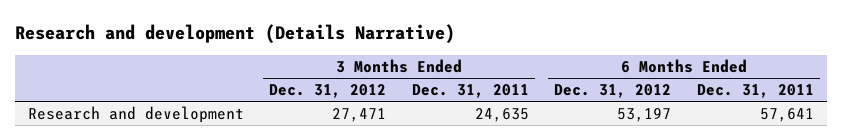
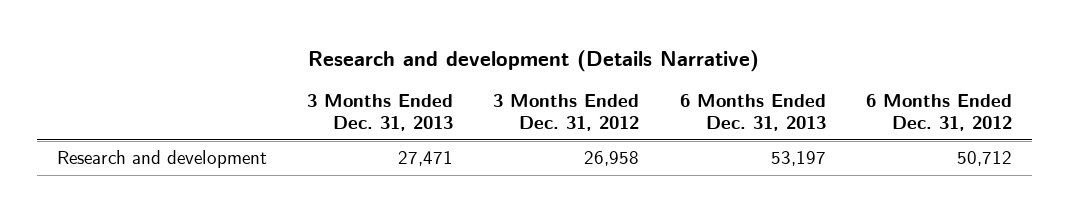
[411,84,529,99] Dec. 31, 2011 -> none
[696,84,814,99] Dec. 31, 2011 -> none
none -> [307,94,454,132] 3 Months Ended Dec. 31, 2013
none -> [679,94,826,132] 6 Months Ended Dec. 31, 2013
[332,108,387,123] 27,471 -> [584,151,640,167] 26,958
[617,108,672,123] 53,197 -> [956,151,1012,167] 50,712

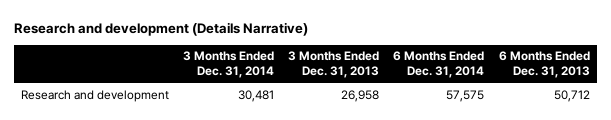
[493,94,640,132] 3 Months Ended Dec. 31, 2012 -> none
[865,94,1012,132] 6 Months Ended Dec. 31, 2012 -> none
none -> [183,51,275,79] 3 Months Ended Dec. 31, 2014
none -> [393,51,485,79] 6 Months Ended Dec. 31, 2014
[398,151,454,167] 27,471 -> [341,89,380,102] 26,958
[770,151,826,167] 53,197 -> [553,89,590,102] 50,712

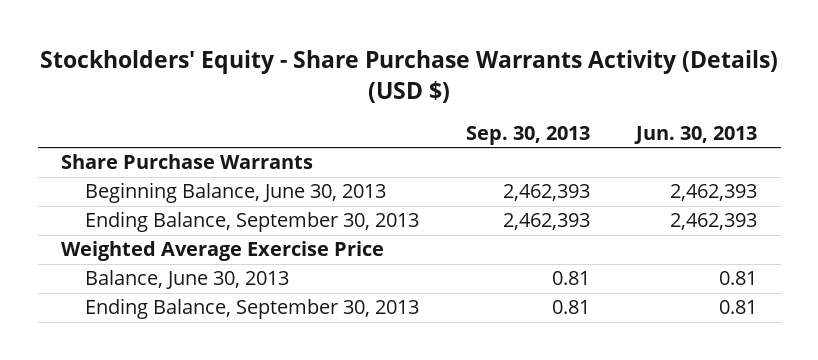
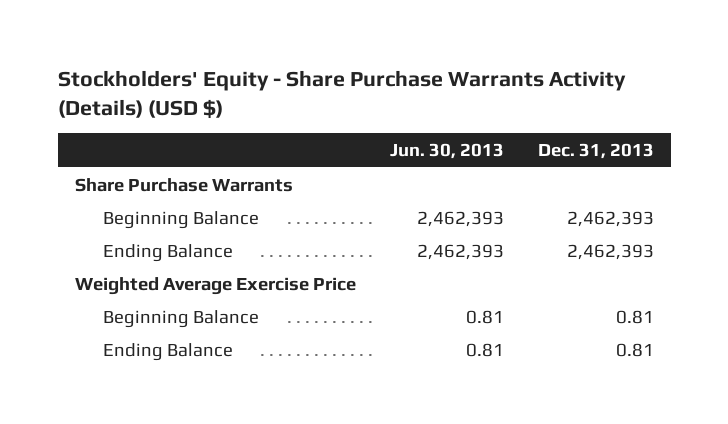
[465,125,590,145] Sep. 30, 2013 -> none
none -> [537,143,654,160] Dec. 31, 2013
[85,182,387,204] Beginning Balance, June 30, 2013 -> [102,210,259,229] Beginning Balance
[85,211,420,233] Ending Balance, September 30, 2013 -> [102,243,233,262] Ending Balance
[85,270,290,290] Balance, June 30, 2013 -> [102,309,259,328] Beginning Balance
[85,298,420,320] Ending Balance, September 30, 2013 -> [102,342,233,361] Ending Balance

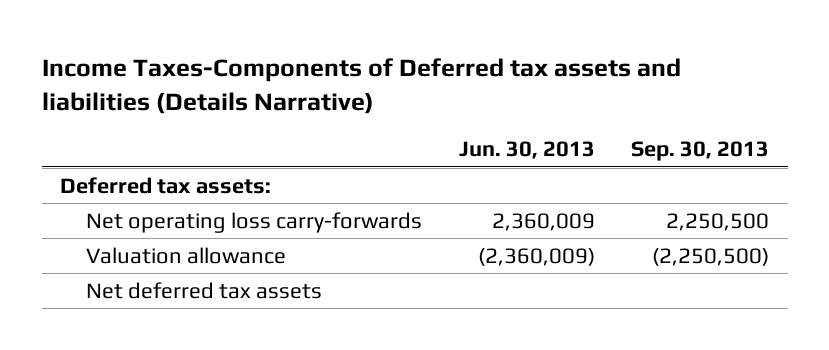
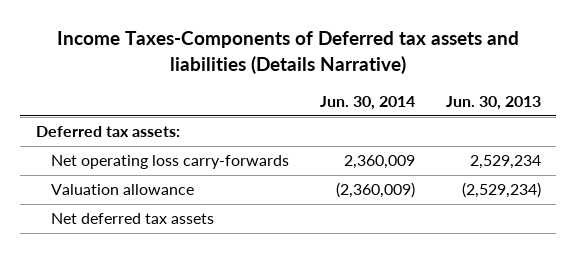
[631,141,770,162] Sep. 30, 2013 -> none
none -> [319,96,415,111] Jun. 30, 2014
[491,212,595,231] 2,360,009 -> [469,155,541,170] 2,529,234
[477,247,595,266] (2,360,009) -> [461,182,541,199] (2,529,234)

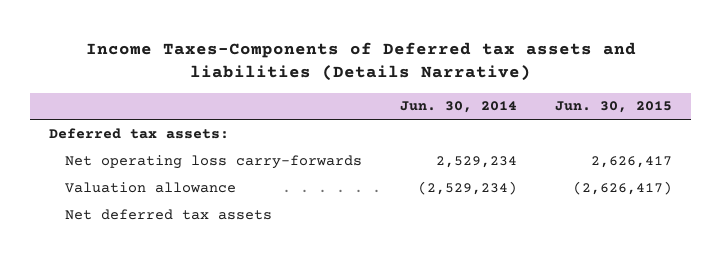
[445,96,541,111] Jun. 30, 2013 -> none
none -> [555,101,673,114] Jun. 30, 2015
[343,155,415,170] 2,360,009 -> [435,155,517,168] 2,529,234
[335,182,415,199] (2,360,009) -> [417,180,517,195] (2,529,234)

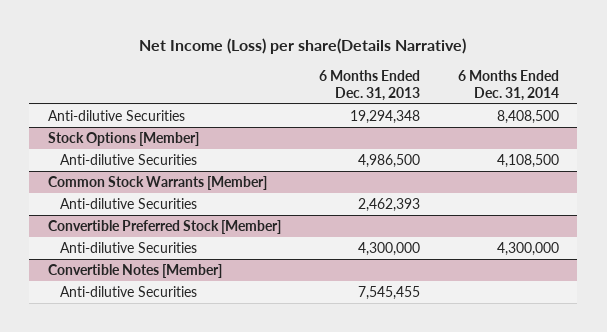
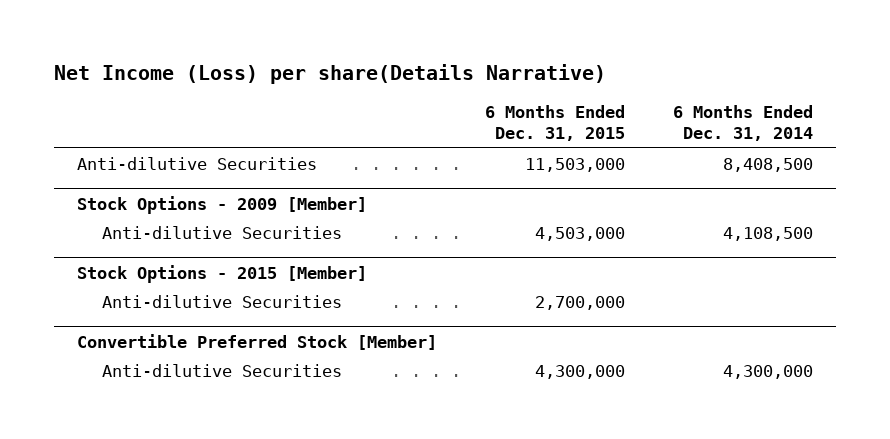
[318,69,420,102] 6 Months Ended Dec. 31, 2013 -> none
none -> [484,104,625,142] 6 Months Ended Dec. 31, 2015
[48,131,200,146] Stock Options [Member] -> [77,195,368,214] Stock Options - 2009 [Member]
[48,175,268,190] Common Stock Warrants [Member] -> none
none -> [77,264,368,283] Stock Options - 2015 [Member]
[48,263,223,278] Convertible Notes [Member] -> none
[60,285,198,297] Anti-dilutive Securities -> none

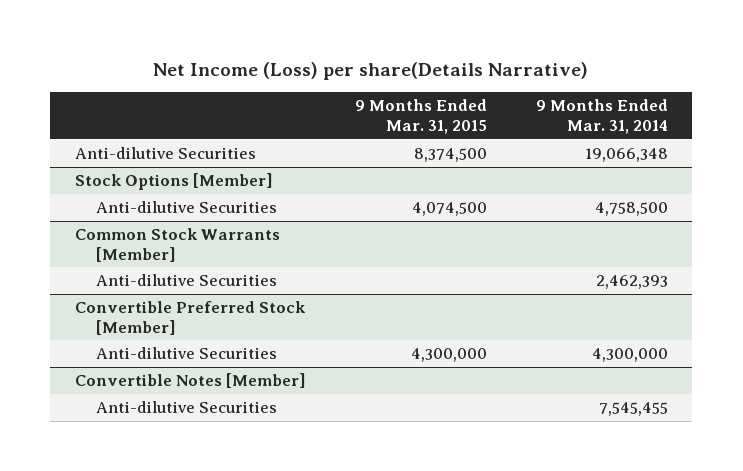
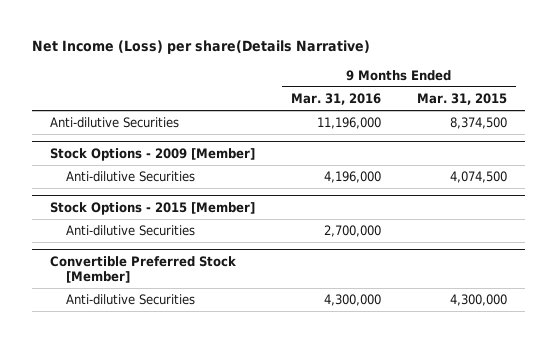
[535,99,668,134] 9 Months Ended Mar. 31, 2014 -> none
none -> [291,93,382,106] Mar. 31, 2016
[74,173,273,191] Stock Options [Member] -> [50,147,256,161] Stock Options - 2009 [Member]
[74,228,280,262] Common Stock Warrants [Member] -> none
none -> [50,201,256,215] Stock Options - 2015 [Member]
[74,373,306,389] Convertible Notes [Member] -> none
[95,401,277,414] Anti-dilutive Securities -> none

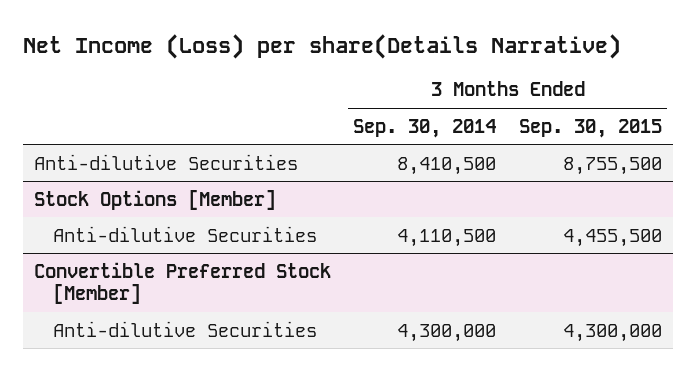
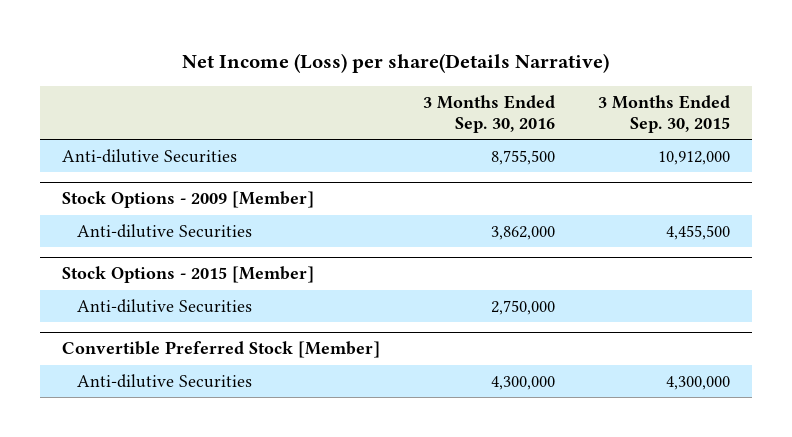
[353,118,497,138] Sep. 30, 2014 -> none
none -> [423,94,556,133] 3 Months Ended Sep. 30, 2016
[562,156,662,175] 8,755,500 -> [658,151,731,166] 10,912,000
[34,189,277,210] Stock Options [Member] -> [61,191,314,209] Stock Options - 2009 [Member]
none -> [61,266,314,284] Stock Options - 2015 [Member]
none -> [77,299,253,314] Anti-dilutive Securities

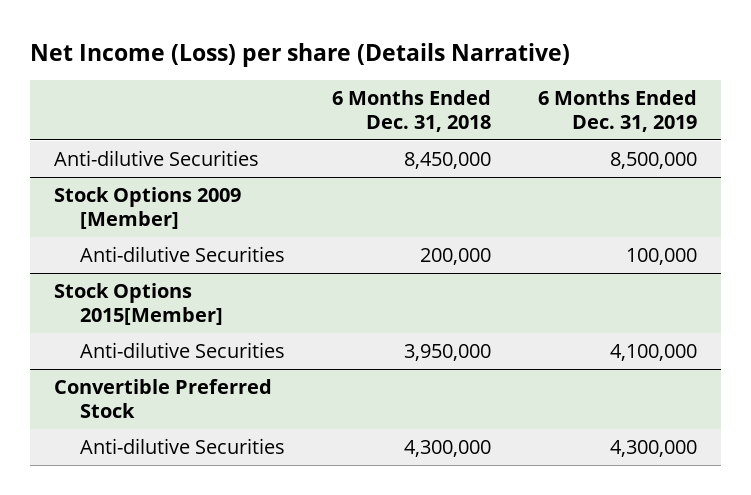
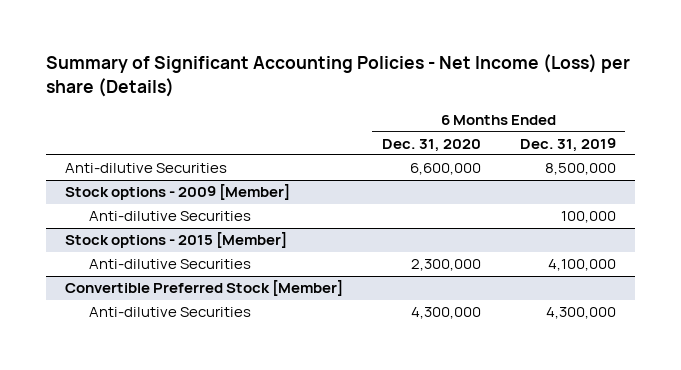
[30,42,571,67] Net Income (Loss) per share (Details Narrative) -> [45,54,630,97] Summary of Significant Accounting Policies - Net Income (Loss) per share (Details)
[331,90,491,133] 6 Months Ended Dec. 31, 2018 -> none
none -> [381,138,481,152] Dec. 31, 2020
[53,186,241,229] Stock Options 2009 [Member] -> [65,184,291,201] Stock options - 2009 [Member]
[53,282,223,325] Stock Options 2015[Member] -> [65,232,288,249] Stock options - 2015 [Member]
[53,378,272,418] Convertible Preferred Stock -> [65,280,344,297] Convertible Preferred Stock [Member]

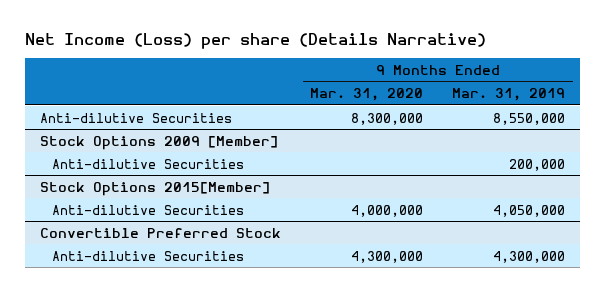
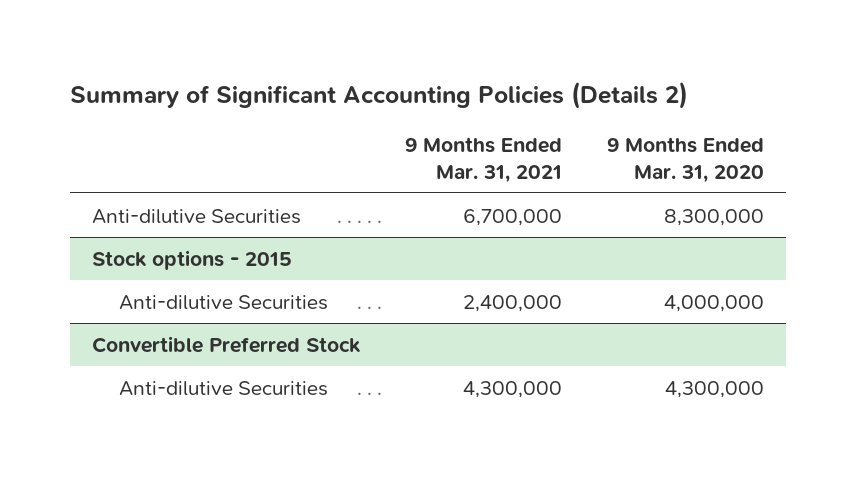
[25,33,487,50] Net Income (Loss) per share (Details Narrative) -> [69,80,688,109] Summary of Significant Accounting Policies (Details 2)
[452,88,566,102] Mar. 31, 2019 -> none
none -> [404,137,562,183] 9 Months Ended Mar. 31, 2021
[51,158,244,169] Anti-dilutive Securities -> none
[39,181,270,196] Stock Options 2015[Member] -> none
[39,135,278,150] Stock Options 2009 [Member] -> [92,249,293,270] Stock options - 2015

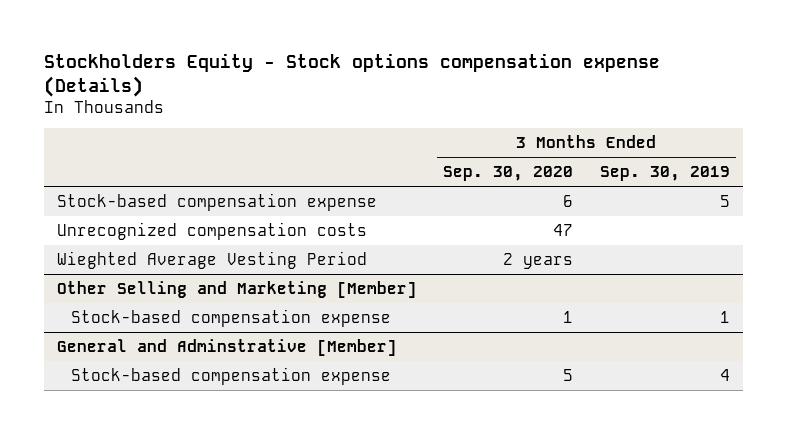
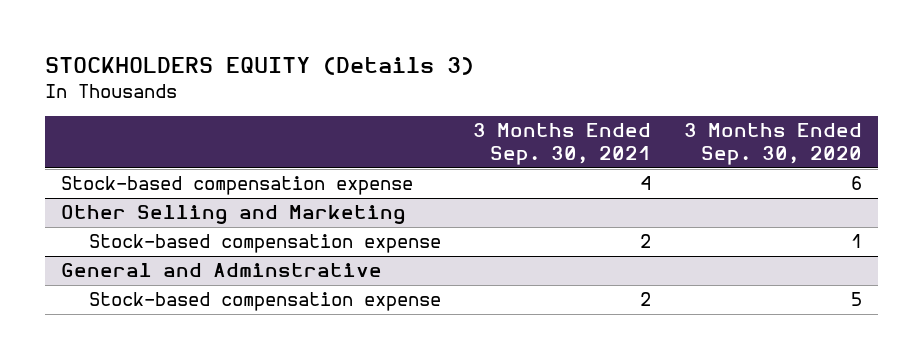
[43,52,660,97] Stockholders Equity - Stock options compensation expense (Details) -> [44,57,474,76] STOCKHOLDERS EQUITY (Details 3)
[599,166,730,182] Sep. 30, 2019 -> none
none -> [473,123,652,166] 3 Months Ended Sep. 30, 2021
[57,221,368,240] Unrecognized compensation costs -> none
[57,250,368,269] Wieghted Average Vesting Period -> none
[57,280,418,298] Other Selling and Marketing [Member] -> [60,205,406,225] Other Selling and Marketing
[57,338,398,356] General and Adminstrative [Member] -> [60,263,382,278] General and Adminstrative

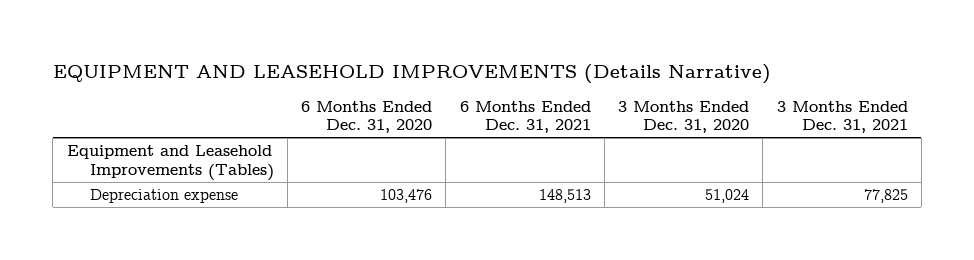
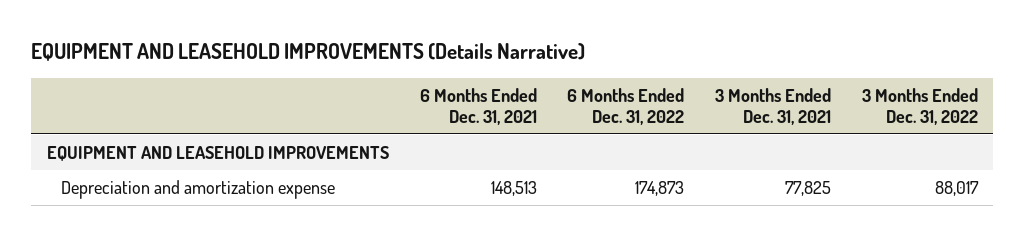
[301,100,433,134] 6 Months Ended Dec. 31, 2020 -> none
[618,100,750,134] 3 Months Ended Dec. 31, 2020 -> none
none -> [567,87,685,125] 6 Months Ended Dec. 31, 2022
none -> [861,87,978,125] 3 Months Ended Dec. 31, 2022
[66,145,274,181] Equipment and Leasehold Improvements (Tables) -> [46,146,389,162] EQUIPMENT AND LEASEHOLD IMPROVEMENTS
[89,189,238,204] Depreciation expense -> [60,180,335,200] Depreciation and amortization expense

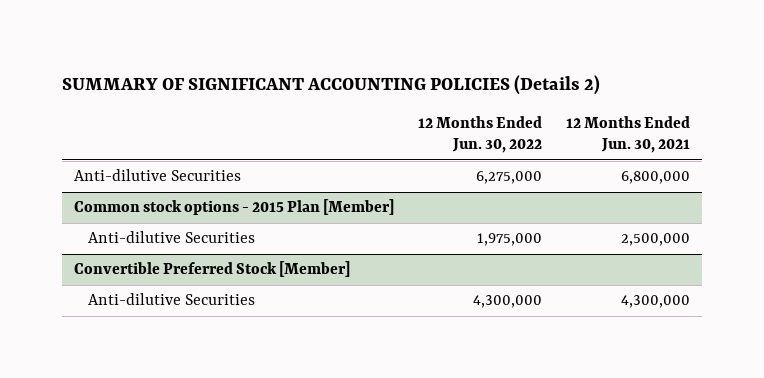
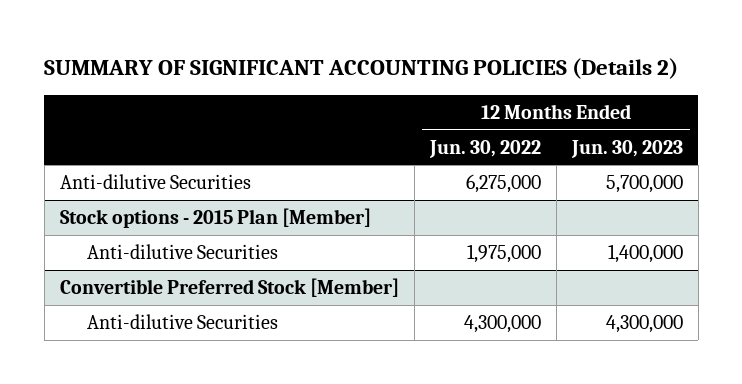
[565,116,690,154] 12 Months Ended Jun. 30, 2021 -> none
none -> [570,139,683,158] Jun. 30, 2023
[74,199,395,216] Common stock options - 2015 Plan [Member] -> [59,208,371,229] Stock options - 2015 Plan [Member]

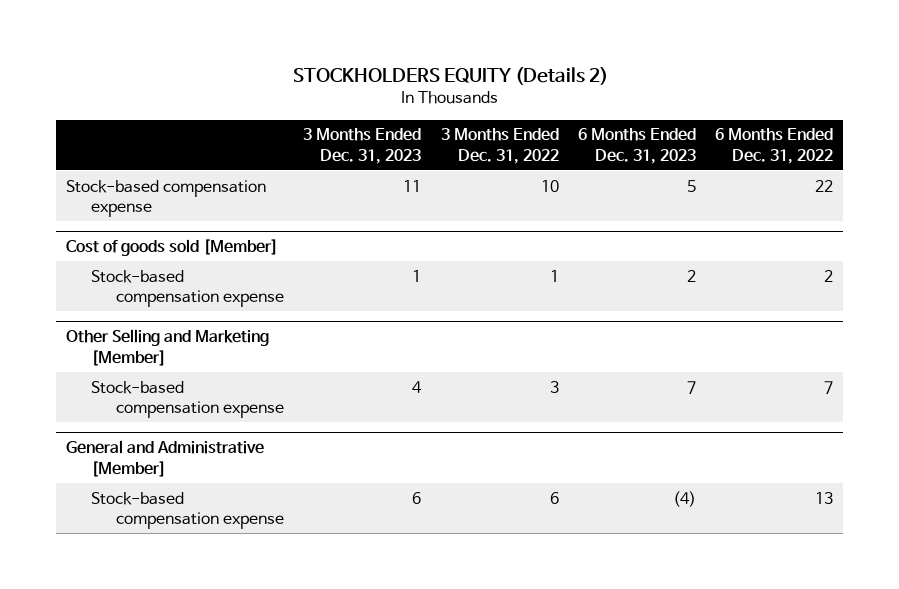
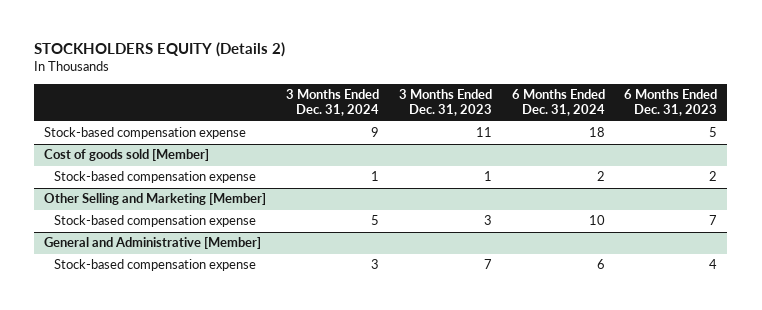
[440,128,559,164] 3 Months Ended Dec. 31, 2022 -> none
[715,128,834,164] 6 Months Ended Dec. 31, 2022 -> none
none -> [286,88,380,117] 3 Months Ended Dec. 31, 2024
none -> [511,88,605,117] 6 Months Ended Dec. 31, 2024
[412,380,423,393] 4 -> [483,215,492,226] 3
[412,491,422,504] 6 -> [483,259,492,270] 7
[672,490,696,507] (4) -> [709,259,718,270] 4

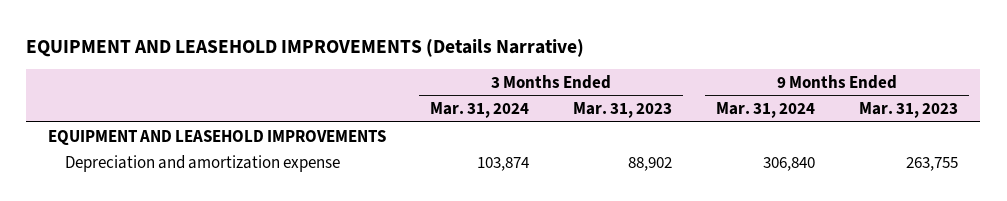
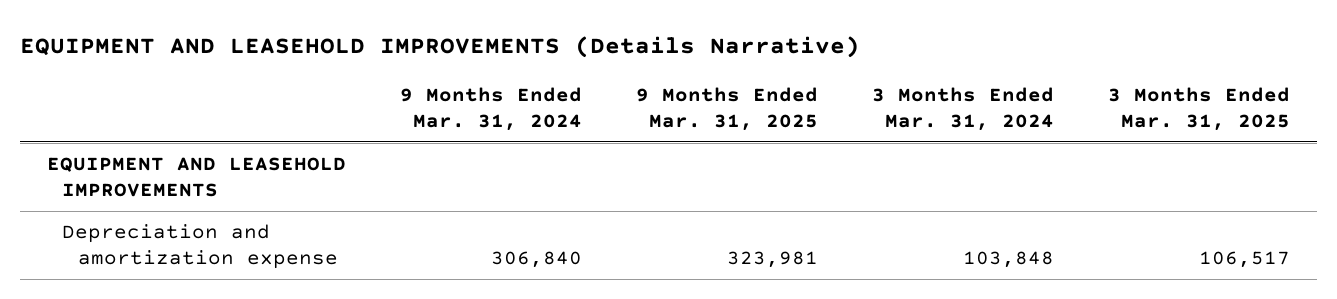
[573,102,673,119] Mar. 31, 2023 -> none
[859,102,959,119] Mar. 31, 2023 -> none
none -> [635,86,818,132] 9 Months Ended Mar. 31, 2025
none -> [1107,86,1290,132] 3 Months Ended Mar. 31, 2025
[477,156,530,171] 103,874 -> [962,251,1054,269] 103,848

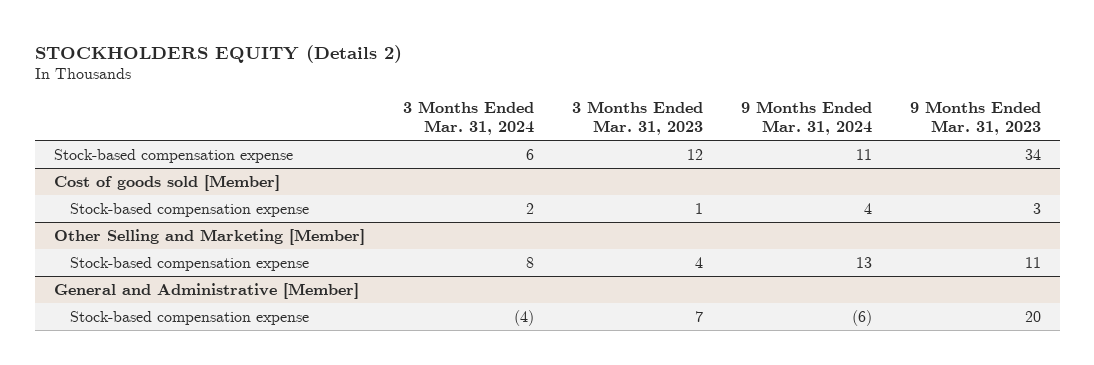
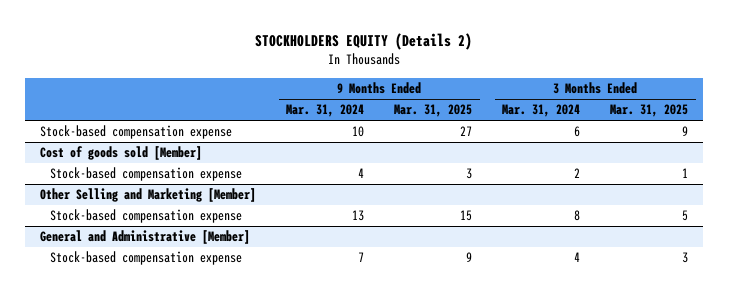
[571,101,703,136] 3 Months Ended Mar. 31, 2023 -> none
[909,101,1041,136] 9 Months Ended Mar. 31, 2023 -> none
none -> [394,104,473,118] Mar. 31, 2025
none -> [610,104,689,118] Mar. 31, 2025
[855,148,872,160] 11 -> [352,126,365,138] 10
[513,309,534,326] (4) -> [574,252,581,263] 4
[851,309,872,326] (6) -> [358,252,365,263] 7

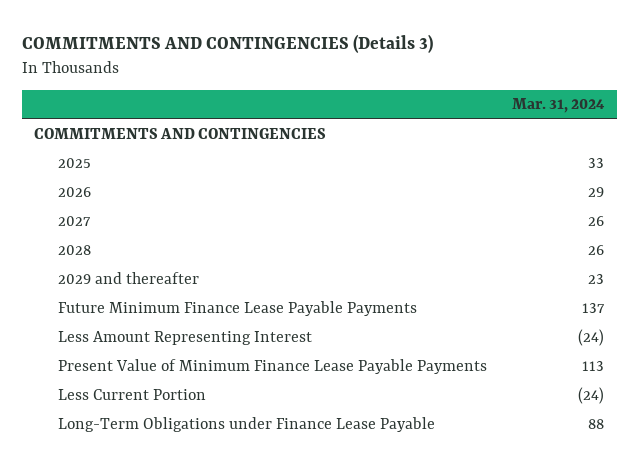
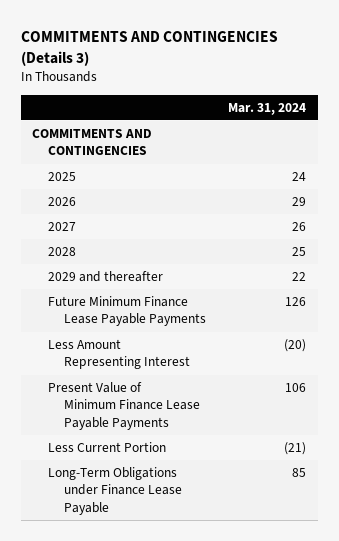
[588,158,605,169] 33 -> [292,172,307,182] 24
[588,245,605,256] 26 -> [292,247,307,257] 25
[588,274,605,285] 23 -> [292,272,307,282] 22
[582,303,606,314] 137 -> [285,297,307,307] 126
[578,329,605,347] (24) -> [284,339,307,353] (20)
[582,361,605,372] 113 -> [285,383,307,393] 106
[578,387,605,405] (24) -> [284,442,307,456] (21)
[588,419,605,430] 88 -> [292,468,307,478] 85

